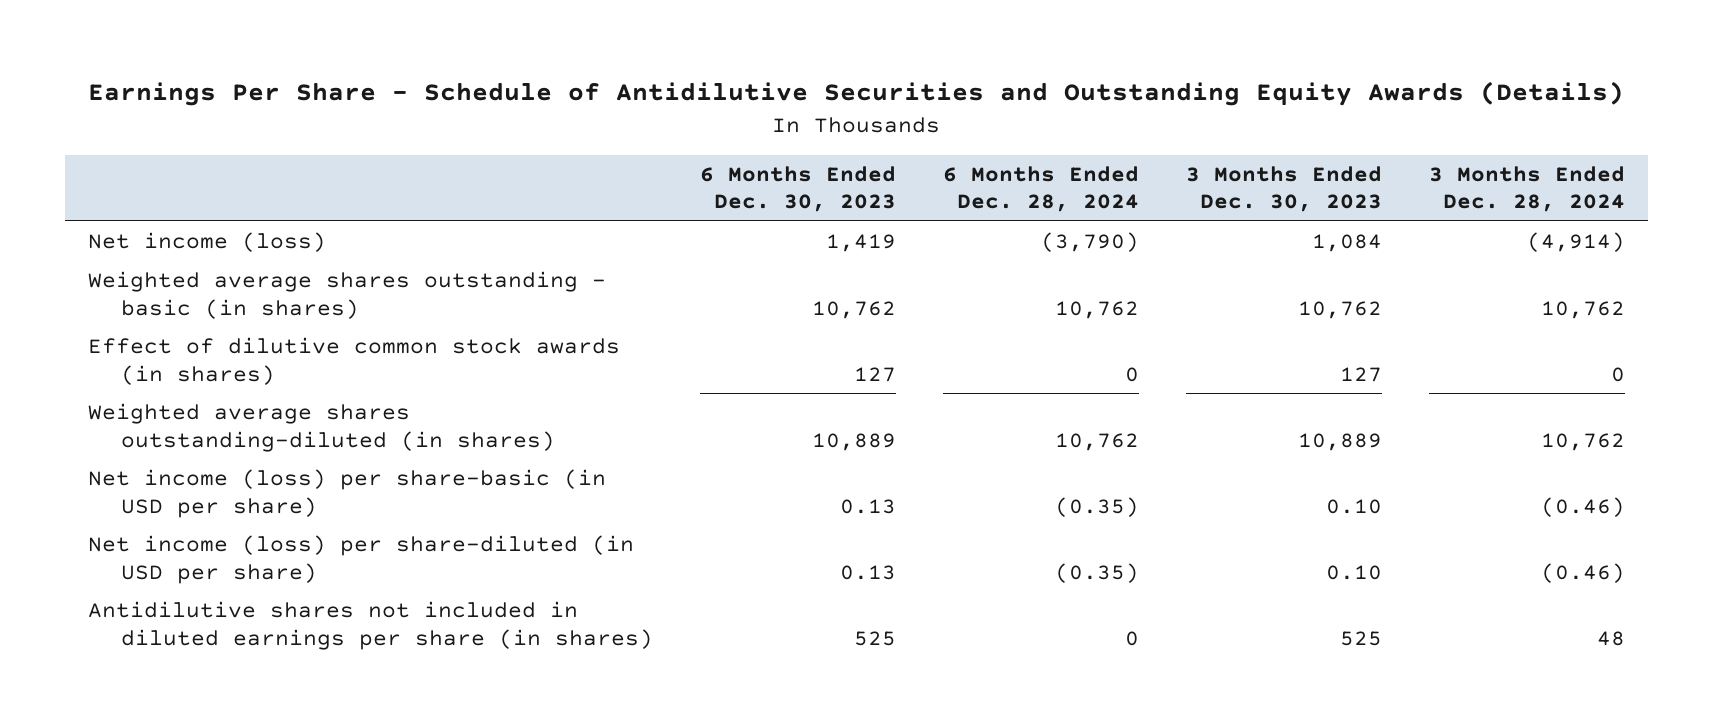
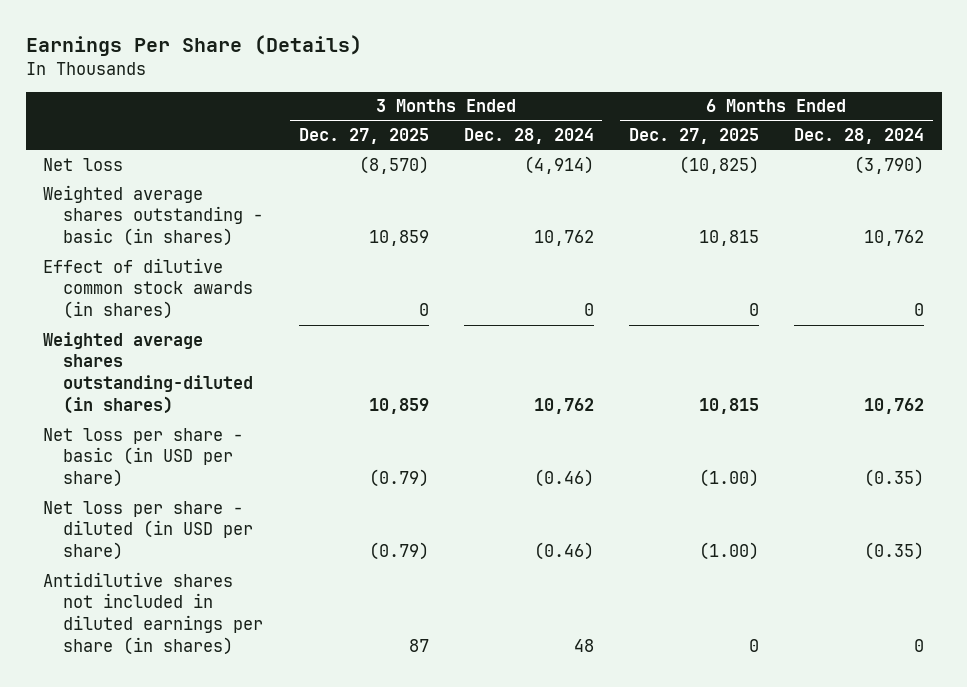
[88,81,1625,107] Earnings Per Share - Schedule of Antidilutive Securities and Outstanding Equity Awards (Details) -> [25,34,362,56] Earnings Per Share (Details)
[699,165,896,213] 6 Months Ended Dec. 30, 2023 -> none
[1185,165,1382,213] 3 Months Ended Dec. 30, 2023 -> none
none -> [298,128,429,145] Dec. 27, 2025
none -> [628,128,759,145] Dec. 27, 2025
[88,232,327,253] Net income (loss) -> [43,157,124,171] Net loss
[88,469,607,518] Net income (loss) per share-basic (in USD per share) -> [43,427,244,488] Net loss per share - basic (in USD per share)
[88,535,635,584] Net income (loss) per share-diluted (in USD per share) -> [43,500,254,561] Net loss per share - diluted (in USD per share)

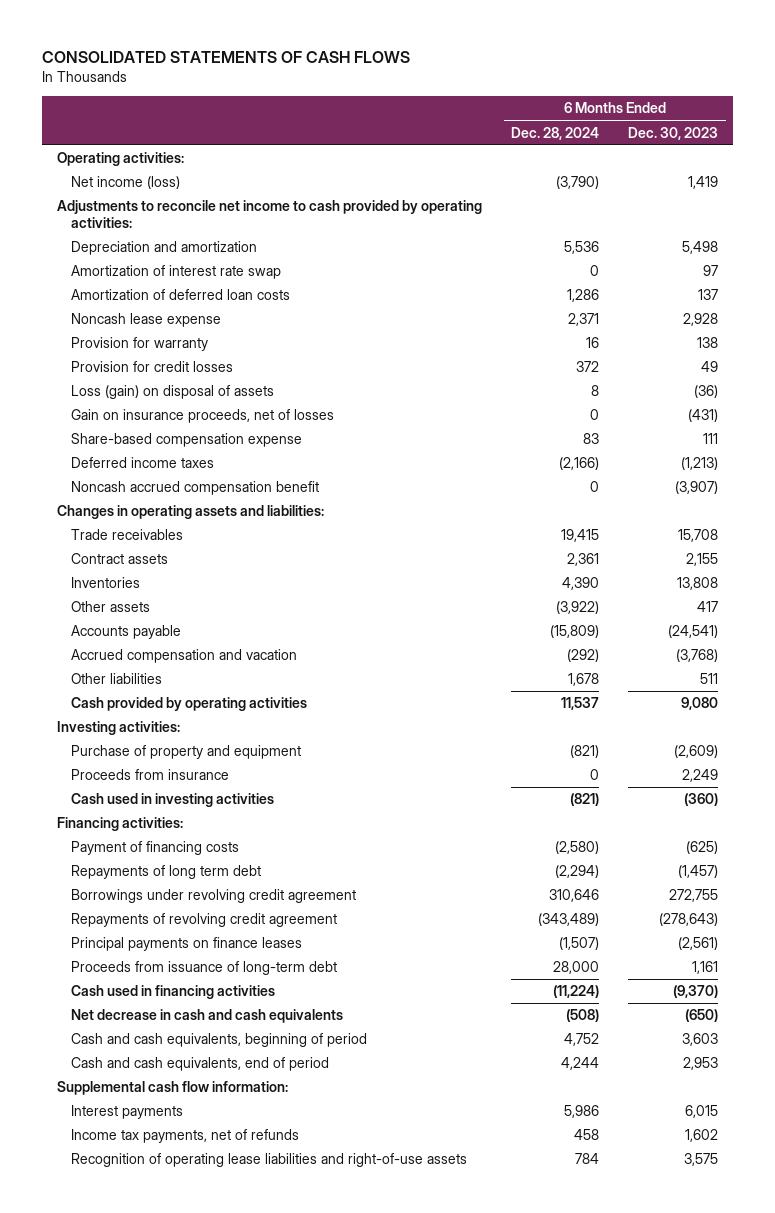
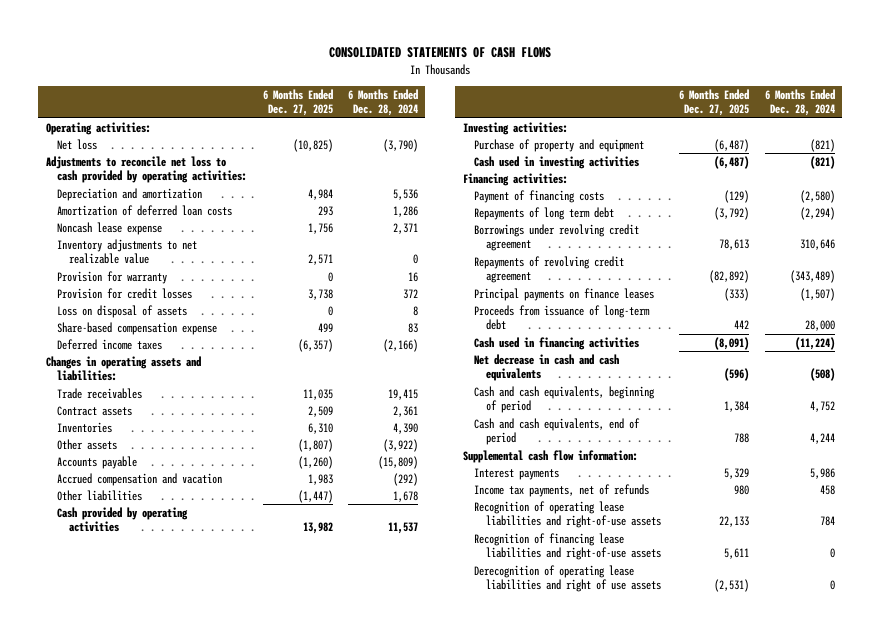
[628,126,719,140] Dec. 30, 2023 -> none
none -> [262,88,333,117] 6 Months Ended Dec. 27, 2025
[70,176,180,190] Net income (loss) -> [57,138,98,150] Net loss
[56,200,482,229] Adjustments to reconcile net income to cash provided by operating activities: -> [46,155,248,184] Adjustments to reconcile net loss to cash provided by operating activities:
[70,265,281,280] Amortization of interest rate swap -> none
none -> [57,238,198,265] Inventory adjustments to net realizable value
[70,409,334,424] Gain on insurance proceeds, net of losses -> none
[70,385,274,400] Loss (gain) on disposal of assets -> [57,304,188,318] Loss on disposal of assets
[70,481,319,496] Noncash accrued compensation benefit -> none
[70,769,229,781] Proceeds from insurance -> none
none -> [474,532,661,561] Recognition of financing lease liabilities and right-of-use assets
none -> [474,564,661,593] Derecognition of operating lease liabilities and right of use assets

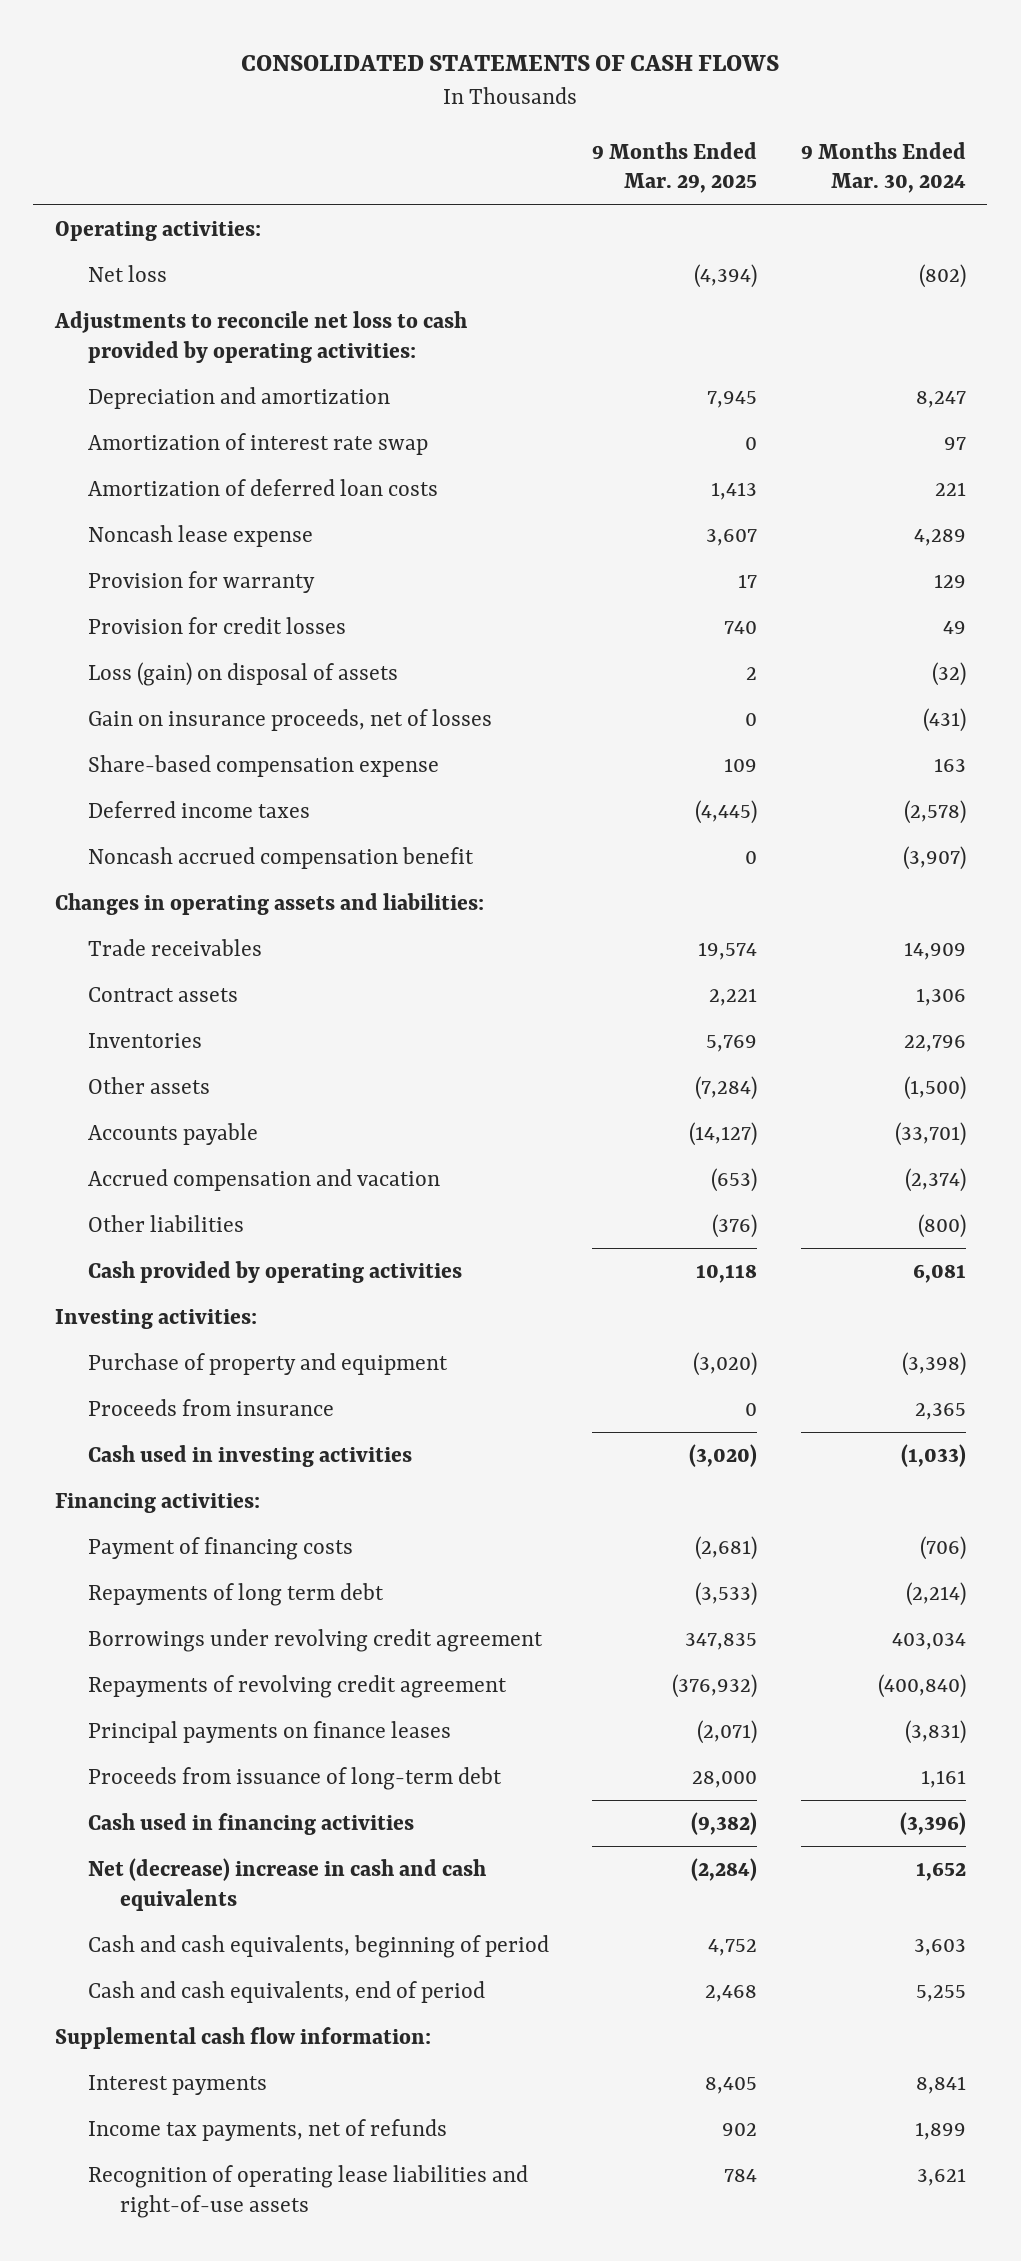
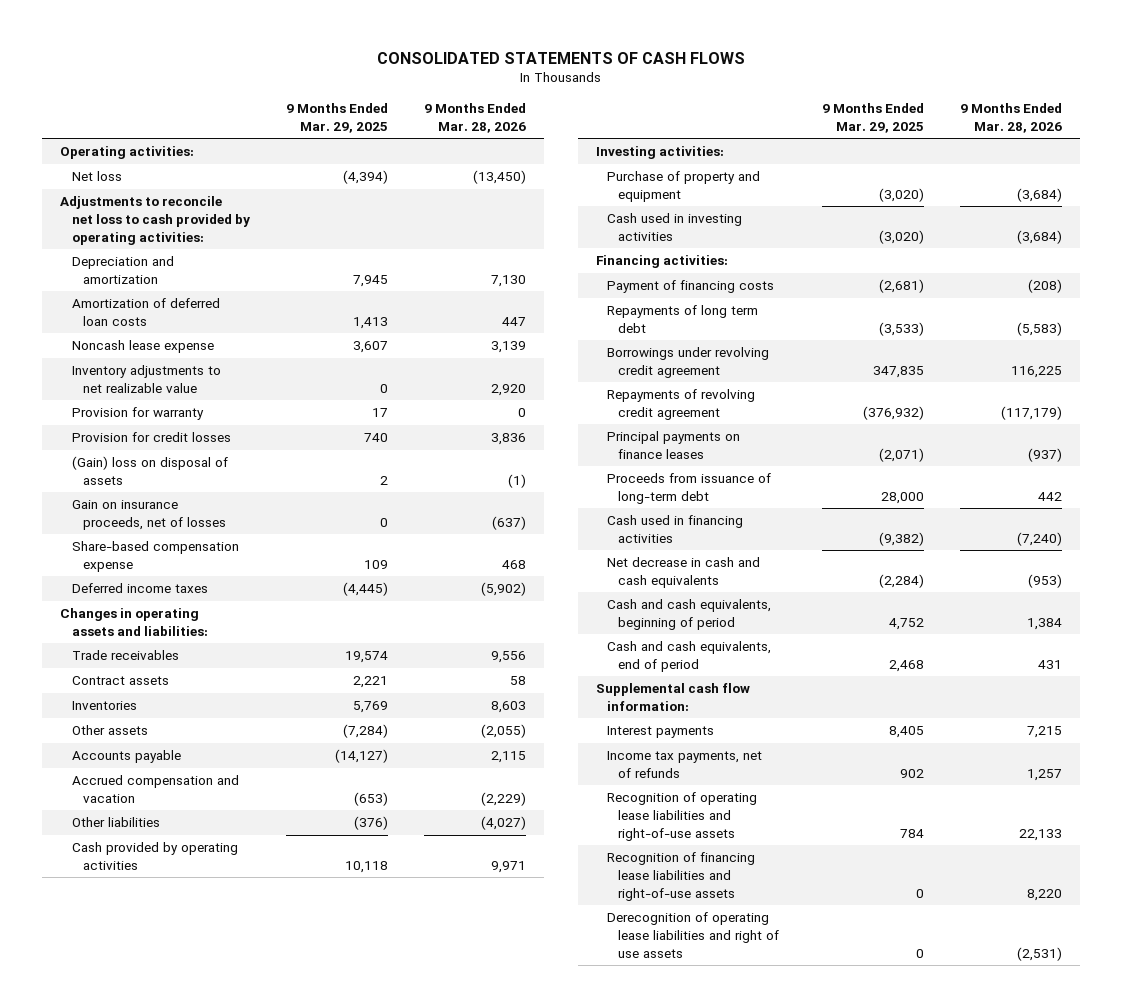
[800,141,966,194] 9 Months Ended Mar. 30, 2024 -> none
none -> [423,103,526,133] 9 Months Ended Mar. 28, 2026
[87,433,428,456] Amortization of interest rate swap -> none
none -> [71,365,221,393] Inventory adjustments to net realizable value
[87,662,398,687] Loss (gain) on disposal of assets -> [71,456,228,485] (Gain) loss on disposal of assets
[87,847,474,870] Noncash accrued compensation benefit -> none
[87,1399,334,1417] Proceeds from insurance -> none
[87,1858,486,1911] Net (decrease) increase in cash and cash equivalents -> [607,557,761,588] Net decrease in cash and cash equivalents
none -> [607,852,756,901] Recognition of financing lease liabilities and right-of-use assets
none -> [607,912,780,958] Derecognition of operating lease liabilities and right of use assets

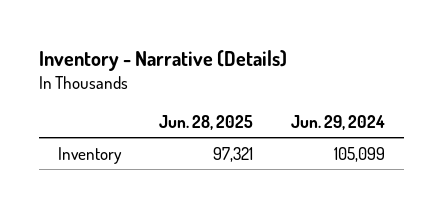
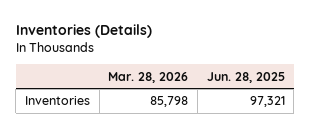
[38,49,287,71] Inventory - Narrative (Details) -> [15,24,152,39] Inventories (Details)
[290,114,385,130] Jun. 29, 2024 -> none
none -> [108,71,189,83] Mar. 28, 2026
[57,146,122,164] Inventory -> [25,96,91,106] Inventories

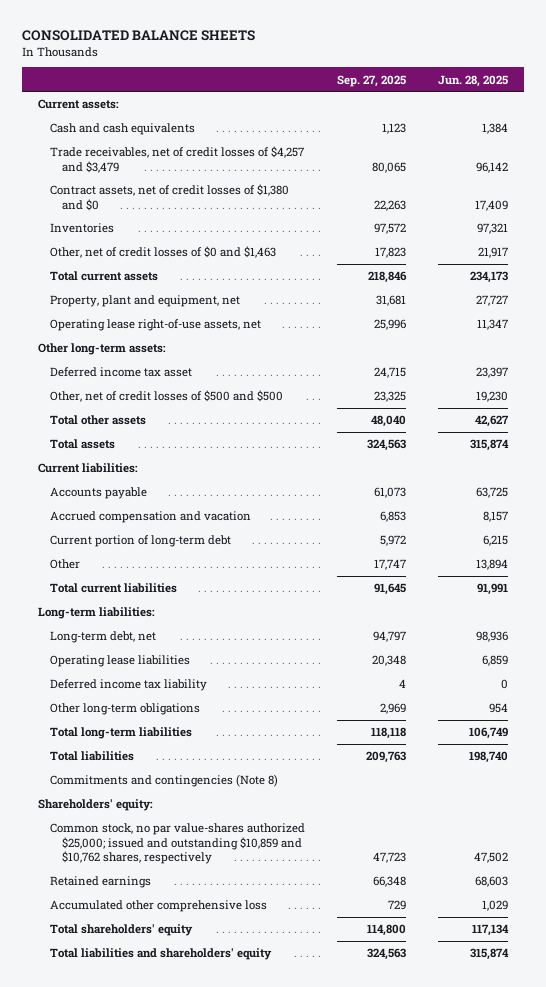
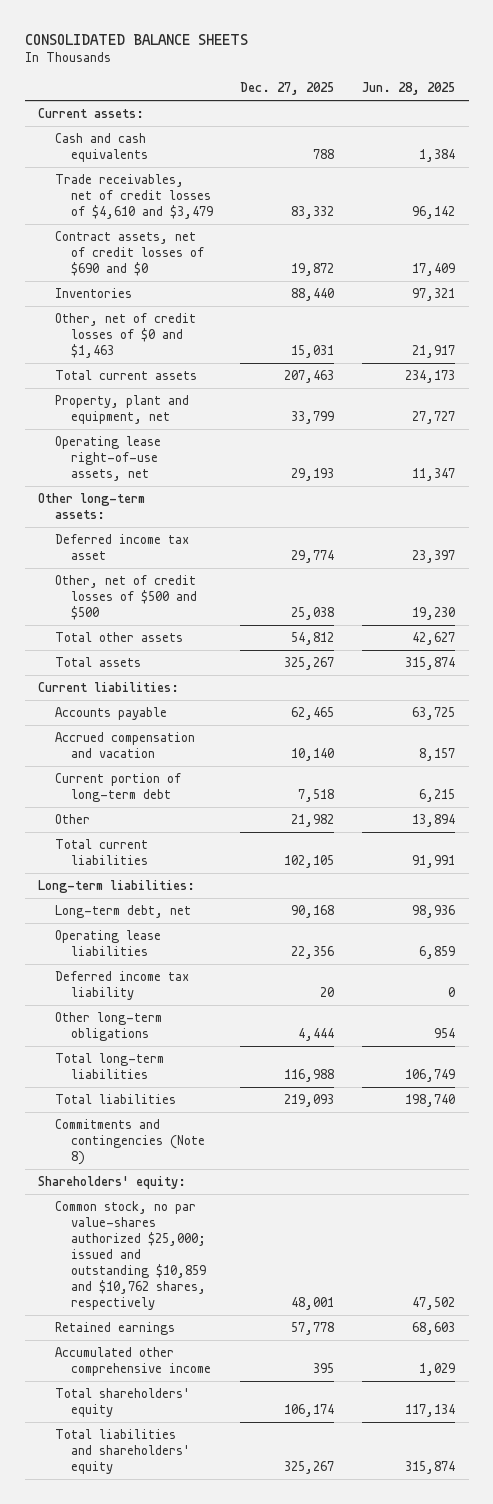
[337,74,407,87] Sep. 27, 2025 -> none
none -> [240,82,335,96] Dec. 27, 2025
[50,146,305,173] Trade receivables, net of credit losses of $4,257 and $3,479 -> [54,173,213,219] Trade receivables, net of credit losses of $4,610 and $3,479
[50,184,290,211] Contract assets, net of credit losses of $1,380 and $0 -> [54,230,204,276] Contract assets, net of credit losses of $690 and $0
[50,900,268,913] Accumulated other comprehensive loss -> [54,1346,211,1376] Accumulated other comprehensive income

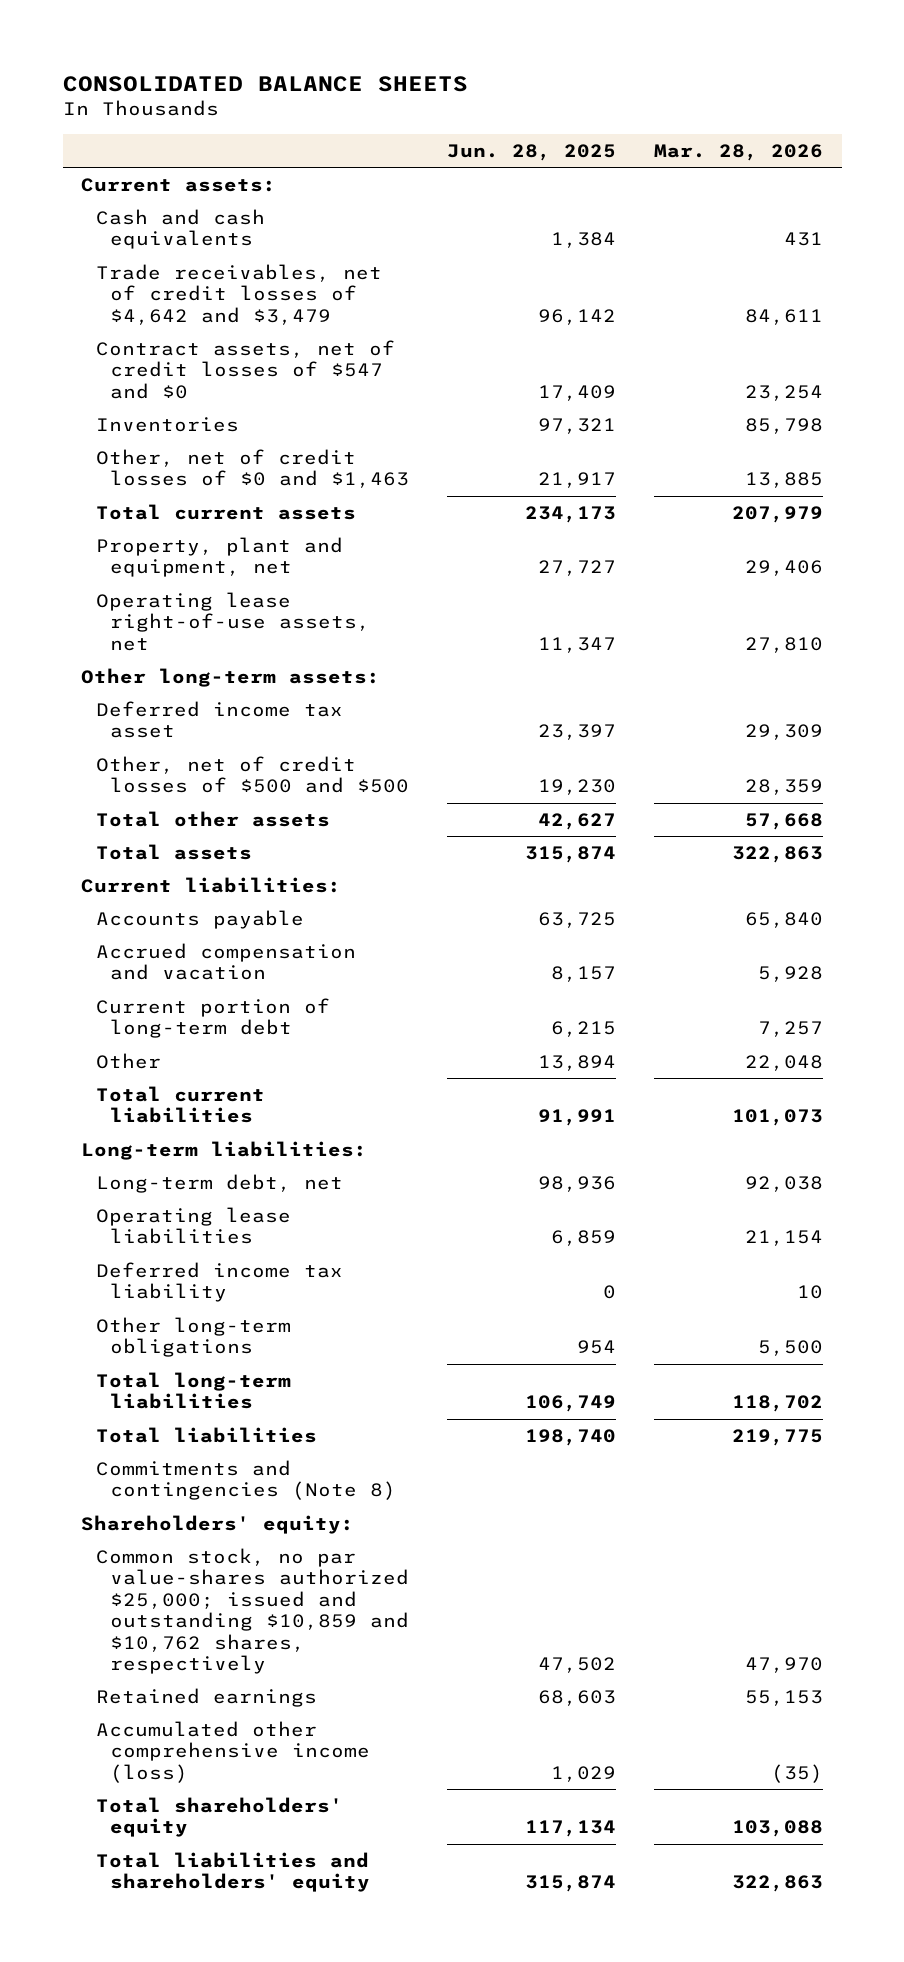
[240,82,335,96] Dec. 27, 2025 -> none
none -> [653,143,823,161] Mar. 28, 2026
[54,173,213,219] Trade receivables, net of credit losses of $4,610 and $3,479 -> [95,264,382,325] Trade receivables, net of credit losses of $4,642 and $3,479
[54,230,204,276] Contract assets, net of credit losses of $690 and $0 -> [95,340,395,399] Contract assets, net of credit losses of $547 and $0
[54,1346,211,1376] Accumulated other comprehensive income -> [95,1721,371,1783] Accumulated other comprehensive income (loss)

